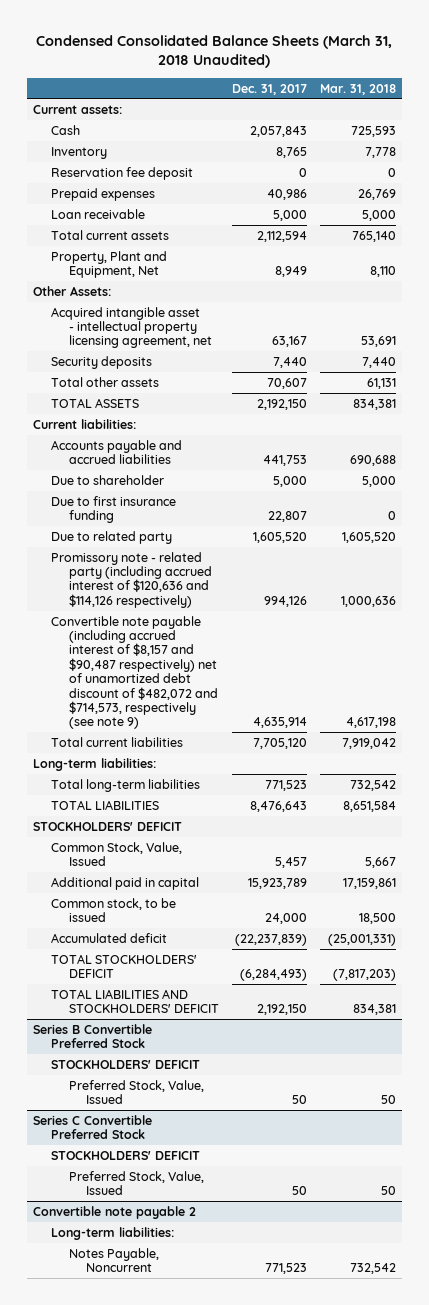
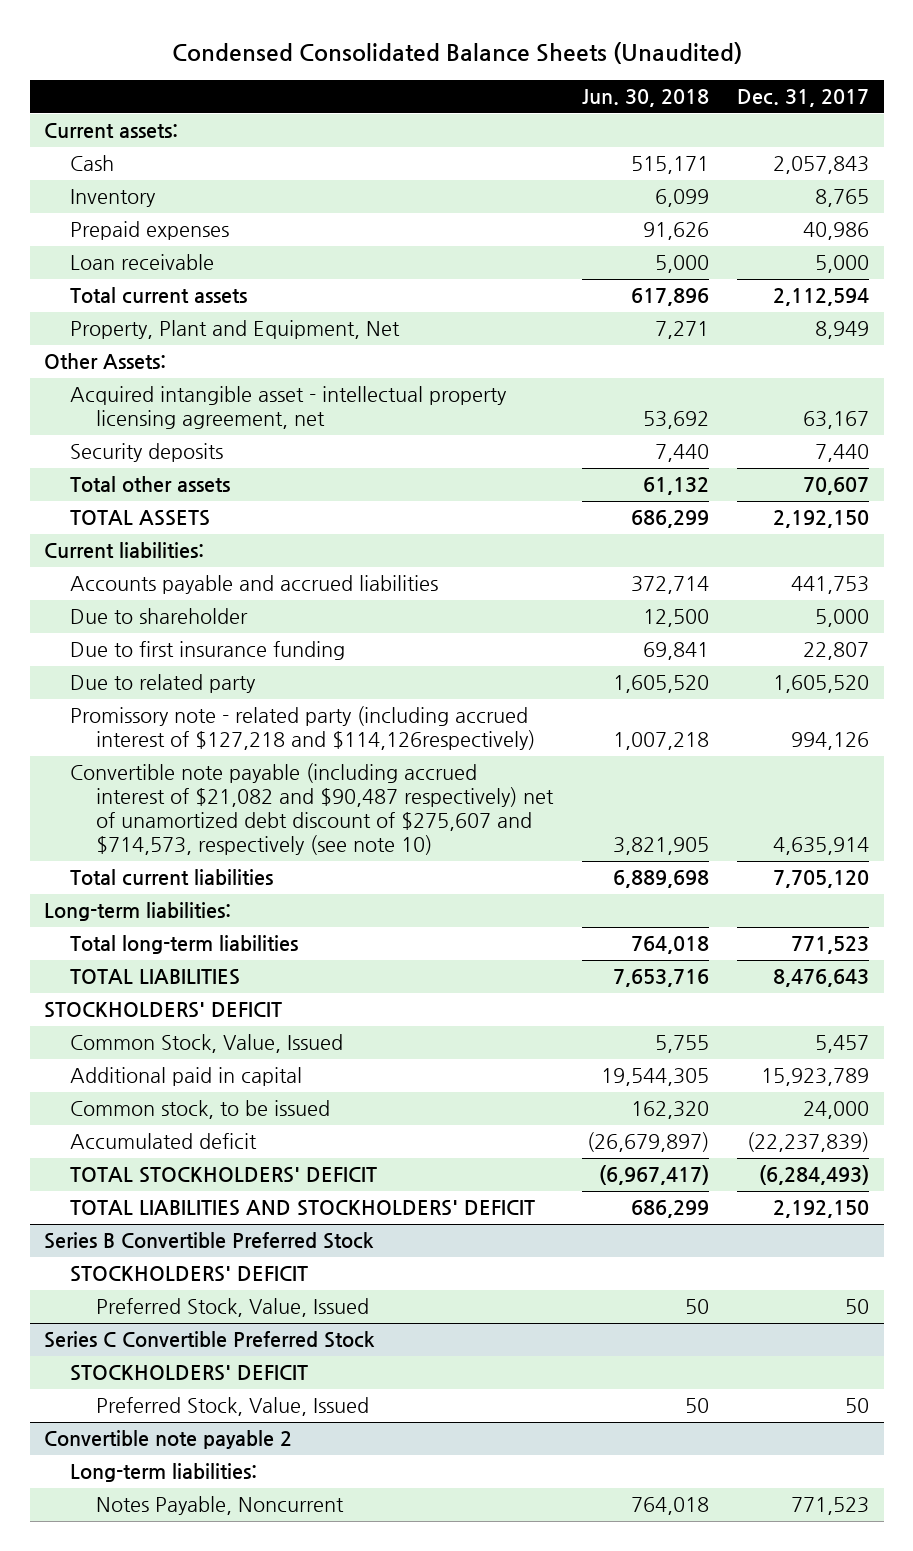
[36,35,393,69] Condensed Consolidated Balance Sheets (March 31, 2018 Unaudited) -> [171,42,742,65] Condensed Consolidated Balance Sheets (Unaudited)
[319,83,396,95] Mar. 31, 2018 -> none
none -> [581,89,709,108] Jun. 30, 2018
[51,166,194,180] Reservation fee deposit -> none
[51,551,212,608] Promissory note - related party (including accrued interest of $120,636 and $114,126 respectively) -> [70,706,536,751] Promissory note - related party (including accrued interest of $127,218 and $114,126respectively)
[51,615,218,730] Convertible note payable (including accrued interest of $8,157 and $90,487 respectively) net of unamortized debt discount of $482,072 and $714,573, respectively (see note 9) -> [70,763,555,856] Convertible note payable (including accrued interest of $21,082 and $90,487 respectively) net of unamortized debt discount of $275,607 and $714,573, respectively (see note 10)

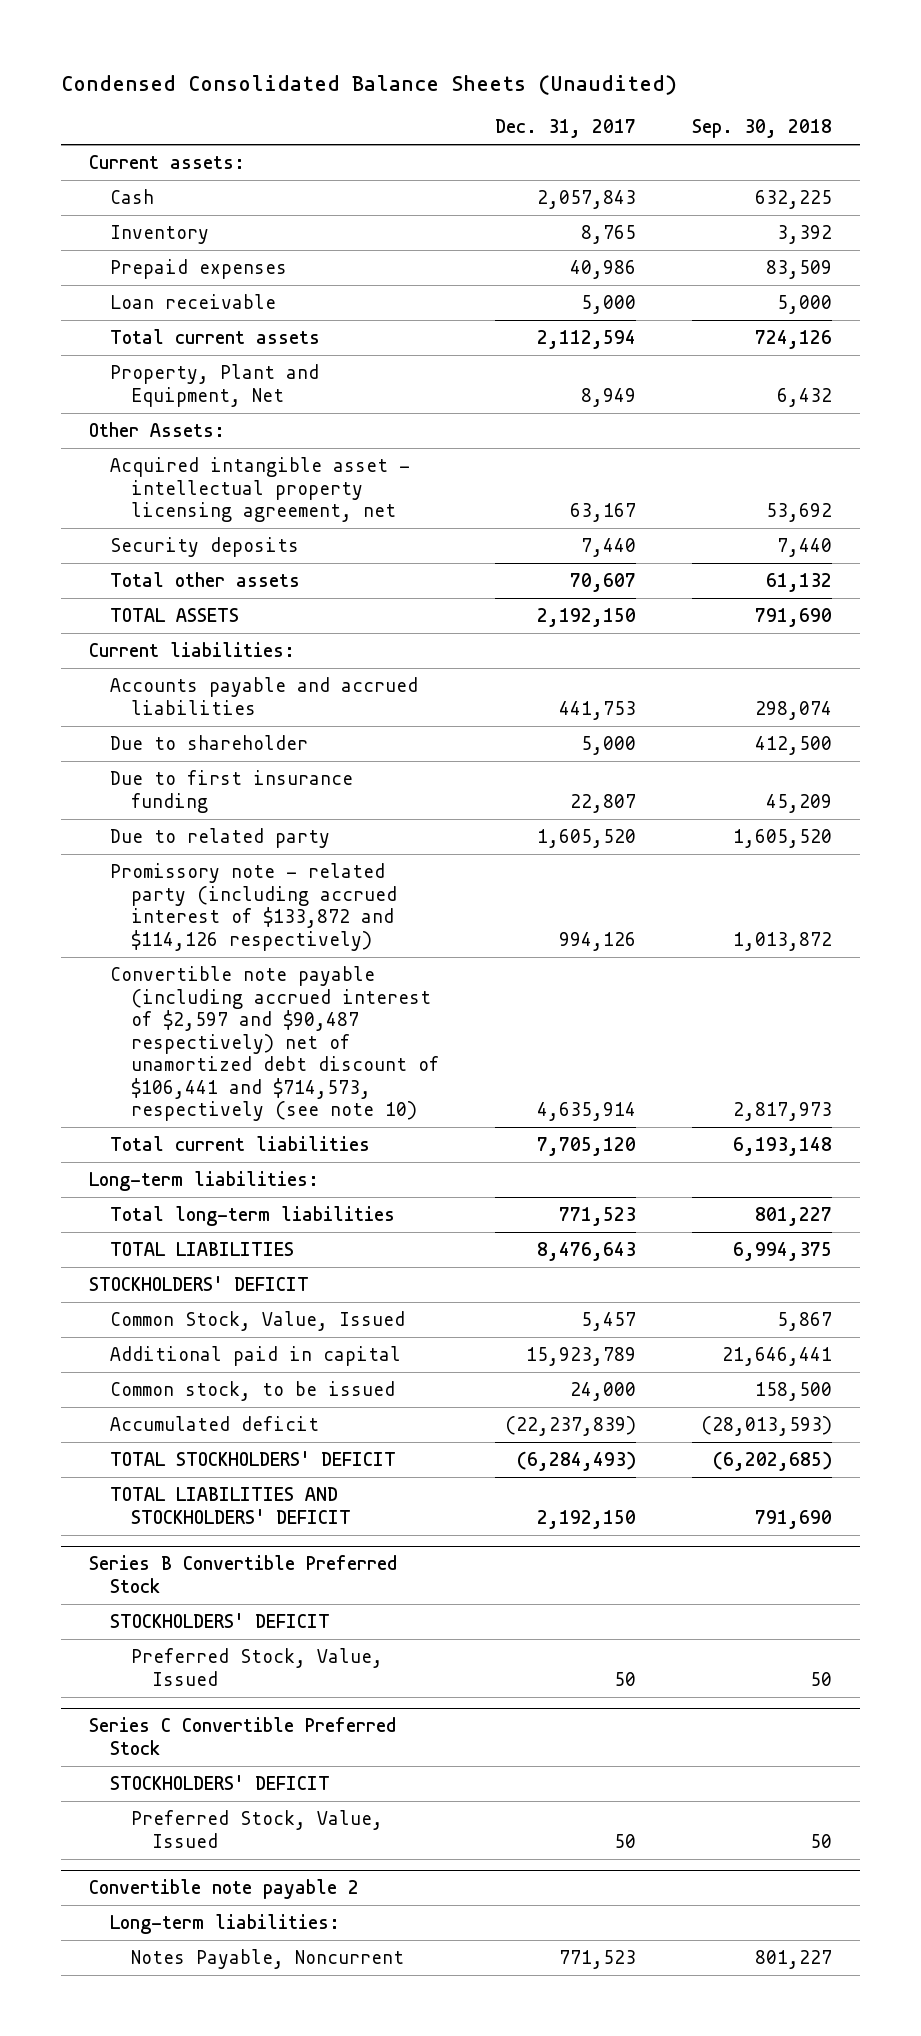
[581,89,709,108] Jun. 30, 2018 -> none
none -> [692,119,833,139] Sep. 30, 2018
[70,706,536,751] Promissory note - related party (including accrued interest of $127,218 and $114,126respectively) -> [110,863,398,951] Promissory note - related party (including accrued interest of $133,872 and $114,126 respectively)
[70,763,555,856] Convertible note payable (including accrued interest of $21,082 and $90,487 respectively) net of unamortized debt discount of $275,607 and $714,573, respectively (see note 10) -> [110,966,440,1122] Convertible note payable (including accrued interest of $2,597 and $90,487 respectively) net of unamortized debt discount of $106,441 and $714,573, respectively (see note 10)

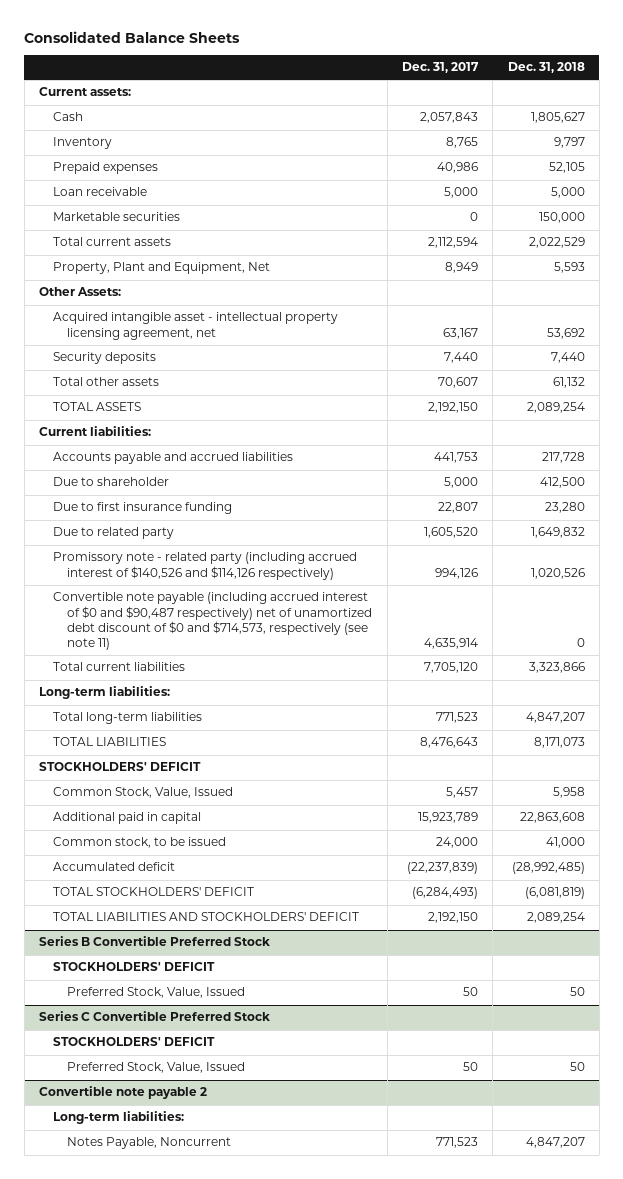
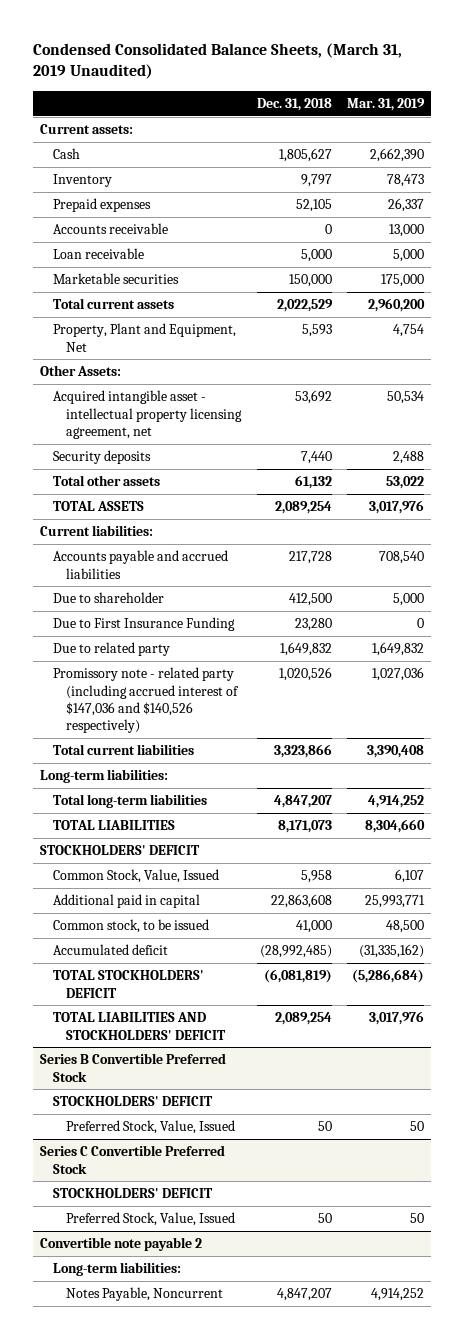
[24,30,241,43] Consolidated Balance Sheets -> [32,42,402,80] Condensed Consolidated Balance Sheets, (March 31, 2019 Unaudited)
[401,62,479,74] Dec. 31, 2017 -> none
none -> [346,97,425,111] Mar. 31, 2019
none -> [53,223,169,235] Accounts receivable
[53,502,233,515] Due to first insurance funding -> [53,617,236,632] Due to First Insurance Funding
[53,592,373,651] Convertible note payable (including accrued interest of $0 and $90,487 respectively) net of unamortized debt discount of $0 and $714,573, respectively (see note 11) -> none
[53,552,358,580] Promissory note - related party (including accrued interest of $140,526 and $114,126 respectively) -> [53,667,240,734] Promissory note - related party (including accrued interest of $147,036 and $140,526 respectively)

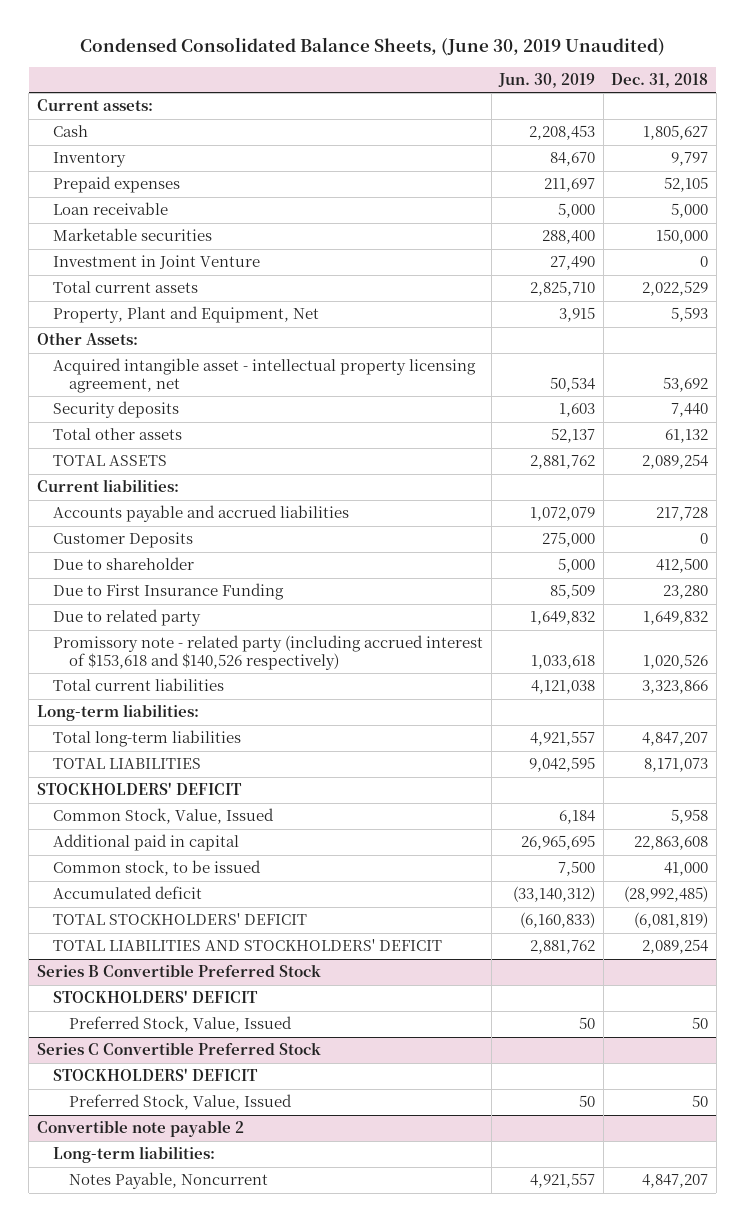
[32,42,402,80] Condensed Consolidated Balance Sheets, (March 31, 2019 Unaudited) -> [79,36,665,56] Condensed Consolidated Balance Sheets, (June 30, 2019 Unaudited)
[346,97,425,111] Mar. 31, 2019 -> none
none -> [498,72,596,88] Jun. 30, 2019
[53,223,169,235] Accounts receivable -> none
none -> [53,255,261,270] Investment in Joint Venture
none -> [53,532,194,549] Customer Deposits
[53,667,240,734] Promissory note - related party (including accrued interest of $147,036 and $140,526 respectively) -> [53,635,484,670] Promissory note - related party (including accrued interest of $153,618 and $140,526 respectively)

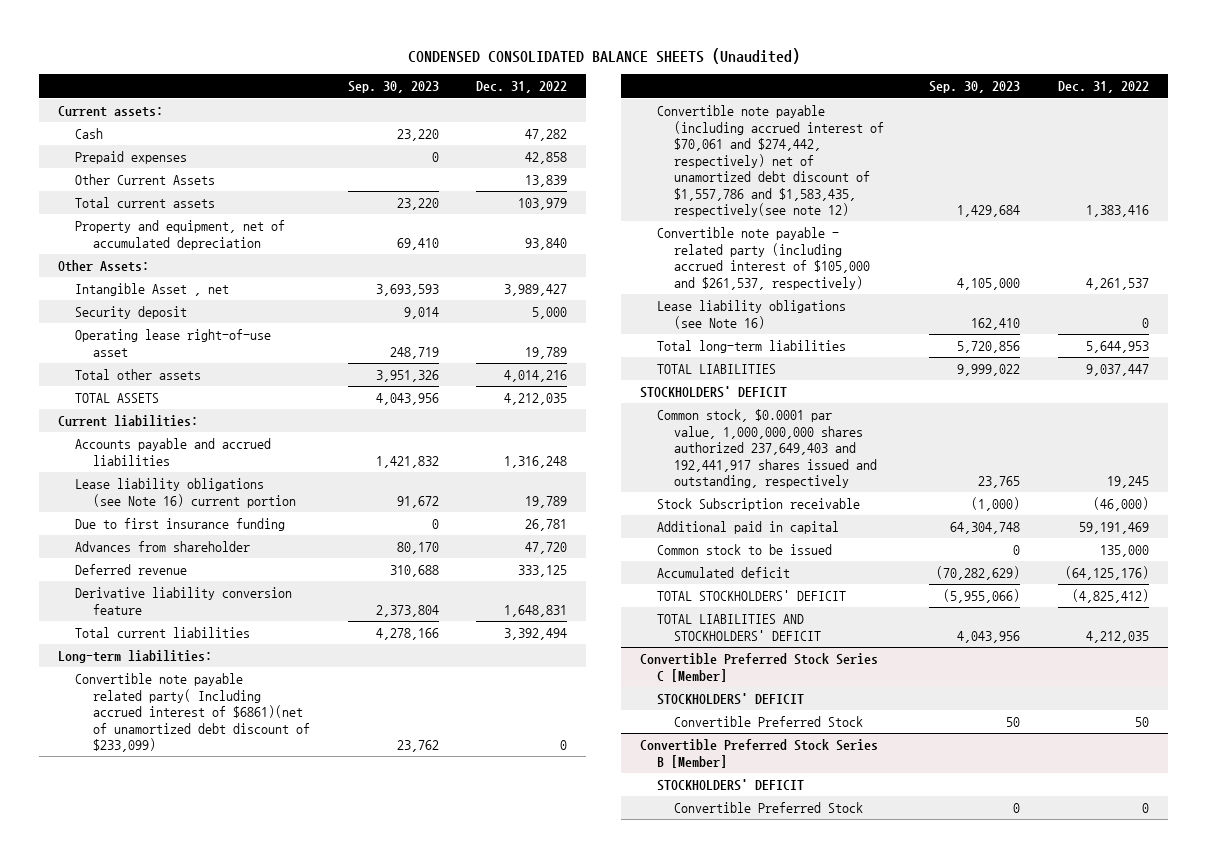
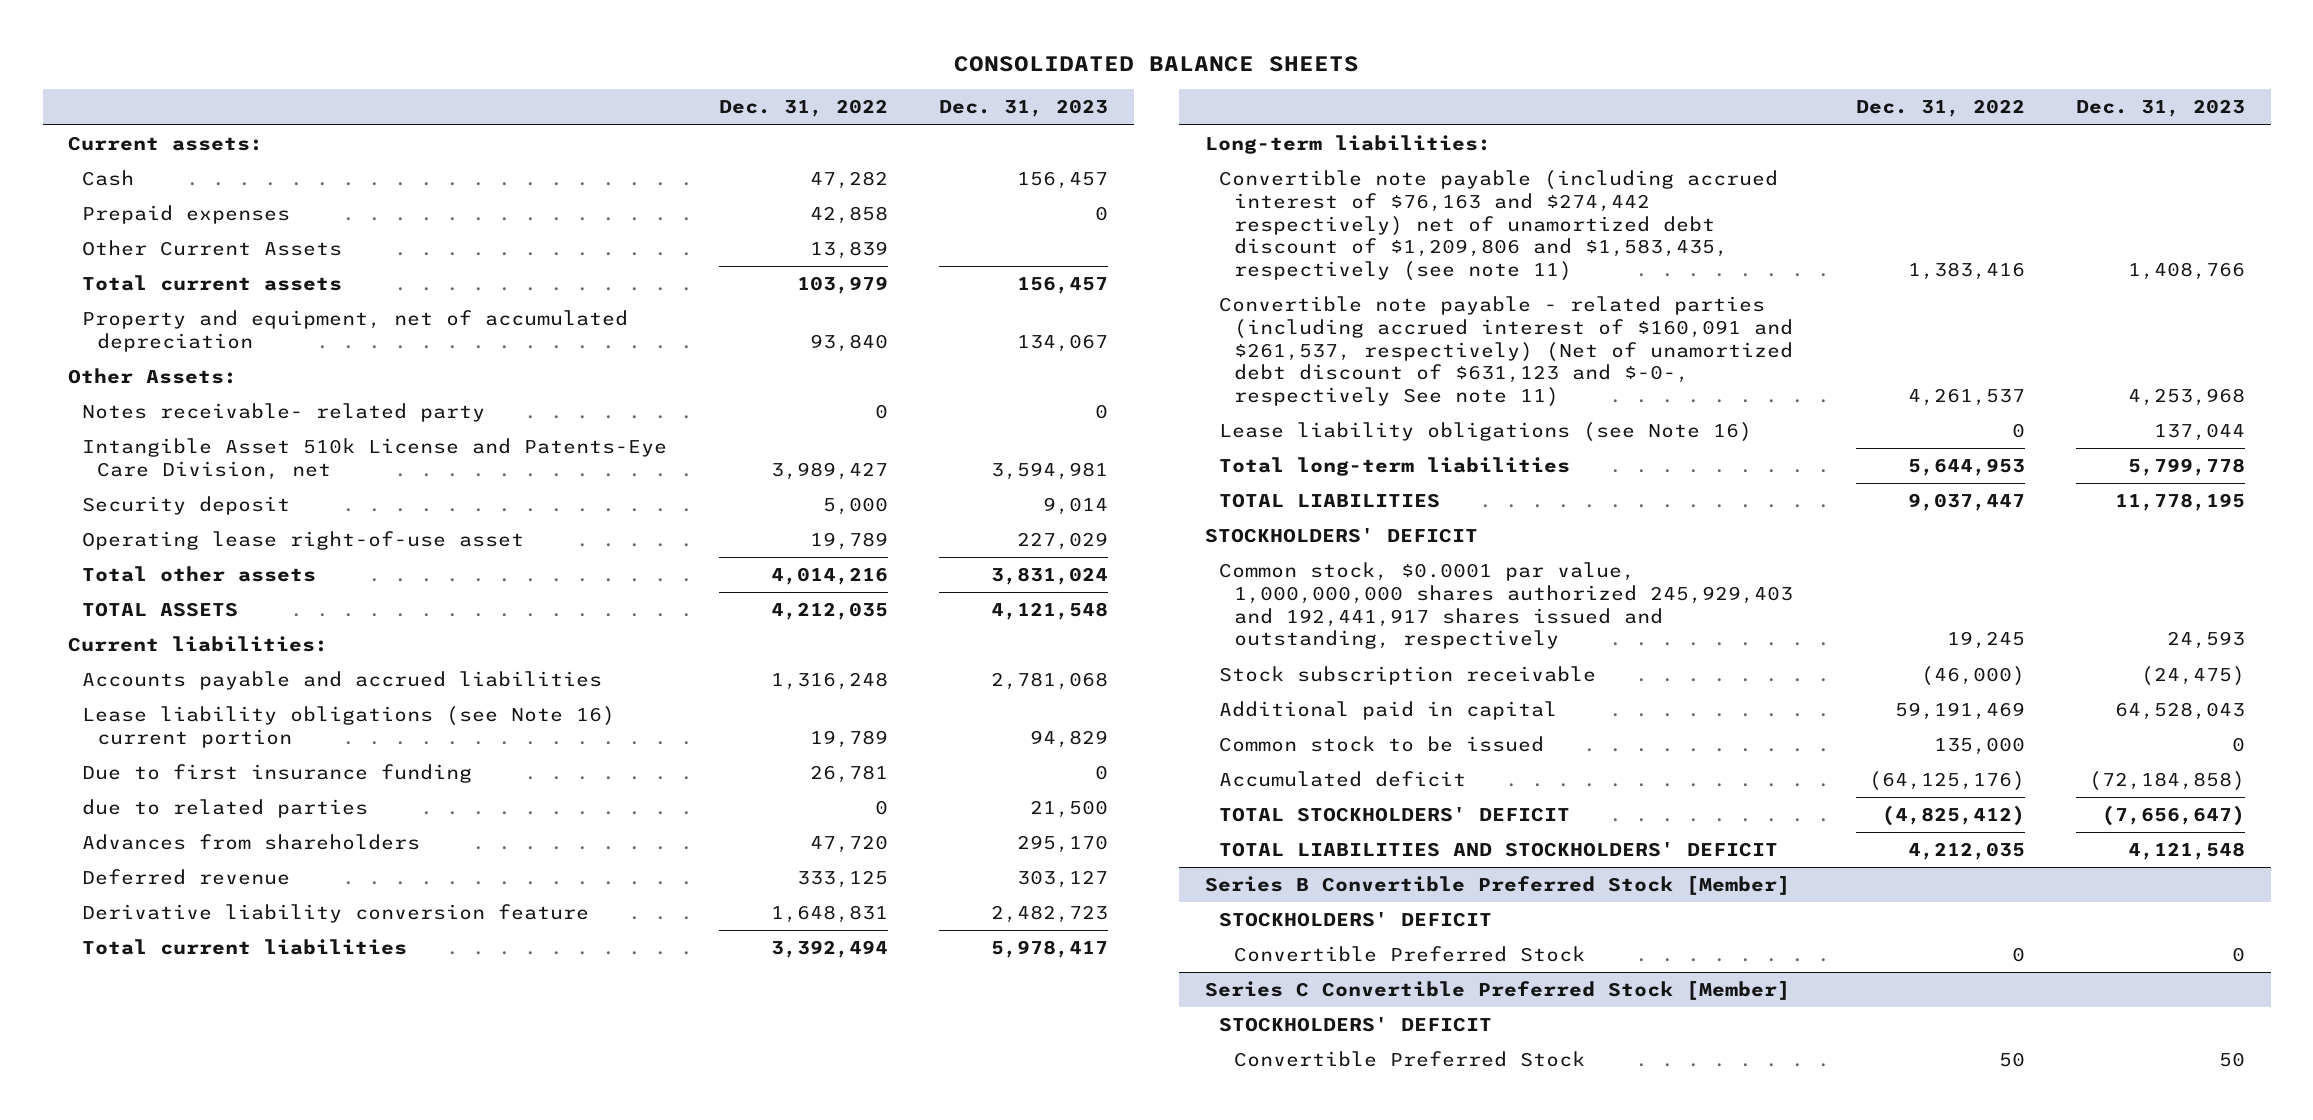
[407,47,800,64] CONDENSED CONSOLIDATED BALANCE SHEETS (Unaudited) -> [953,55,1359,72] CONSOLIDATED BALANCE SHEETS
[347,81,439,94] Sep. 30, 2023 -> none
none -> [939,99,1109,118] Dec. 31, 2023
none -> [82,403,486,423] Notes receivable- related party
[75,282,230,296] Intangible Asset , net -> [82,438,668,480] Intangible Asset 510k License and Patents-Eye Care Division, net
none -> [82,799,369,819] due to related parties
[75,540,251,552] Advances from shareholder -> [82,834,421,851] Advances from shareholders
[656,104,885,218] Convertible note payable (including accrued interest of $70,061 and $274,442, respectively) net of unamortized debt discount of $1,557,786 and $1,583,435, respectively(see note 12) -> none
[75,672,310,753] Convertible note payable related party( Including accrued interest of $6861)(net of unamortized debt discount of $233,099) -> [1219,170,1779,282] Convertible note payable (including accrued interest of $76,163 and $274,442 respectively) net of unamortized debt discount of $1,209,806 and $1,583,435, respectively (see note 11)
[560,740,568,751] 0 -> [1907,262,2025,281] 1,383,416
[656,226,871,290] Convertible note payable - related party (including accrued interest of $105,000 and $261,537, respectively) -> [1219,296,1793,408] Convertible note payable - related parties (including accrued interest of $160,091 and $261,537, respectively) (Net of unamortized debt discount of $631,123 and $-0-, respectively See note 11)
[656,408,878,489] Common stock, $0.0001 par value, 1,000,000,000 shares authorized 237,649,403 and 192,441,917 shares issued and outstanding, respectively -> [1219,562,1793,650] Common stock, $0.0001 par value, 1,000,000,000 shares authorized 245,929,403 and 192,441,917 shares issued and outstanding, respectively
[656,497,860,511] Stock Subscription receivable -> [1219,666,1597,686] Stock subscription receivable
[639,652,878,682] Convertible Preferred Stock Series C [Member] -> none
[656,692,804,705] STOCKHOLDERS' DEFICIT -> none
[674,715,864,727] Convertible Preferred Stock -> none
[639,738,878,768] Convertible Preferred Stock Series B [Member] -> [1205,876,1791,896] Series B Convertible Preferred Stock [Member]
none -> [1205,981,1791,1001] Series C Convertible Preferred Stock [Member]
none -> [1219,1017,1493,1033] STOCKHOLDERS' DEFICIT
none -> [1233,1051,1585,1068] Convertible Preferred Stock

